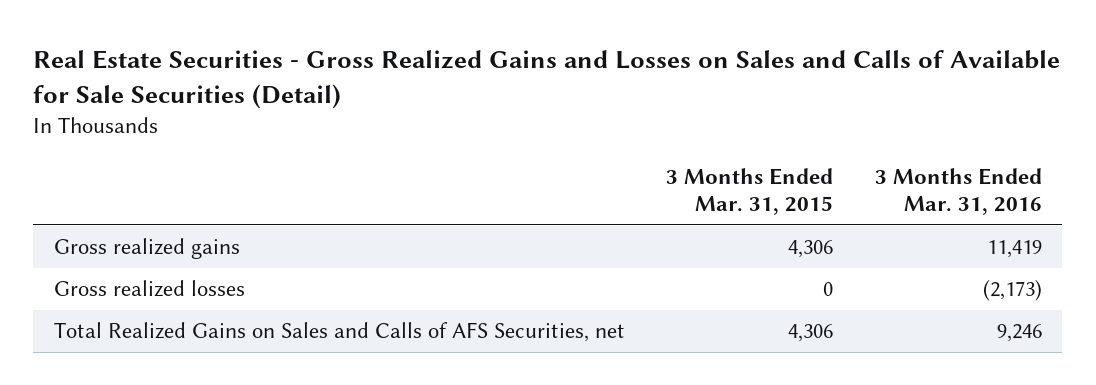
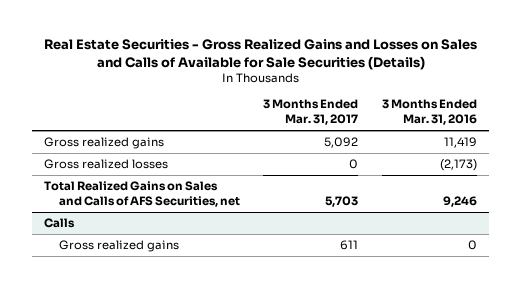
[33,50,1061,109] Real Estate Securities - Gross Realized Gains and Losses on Sales and Calls of Available for Sale Securities (Detail) -> [43,39,477,70] Real Estate Securities - Gross Realized Gains and Losses on Sales and Calls of Available for Sale Securities (Details)
[666,167,834,215] 3 Months Ended Mar. 31, 2015 -> none
none -> [263,99,359,126] 3 Months Ended Mar. 31, 2017
none -> [43,218,75,229] Calls
none -> [58,240,179,253] Gross realized gains

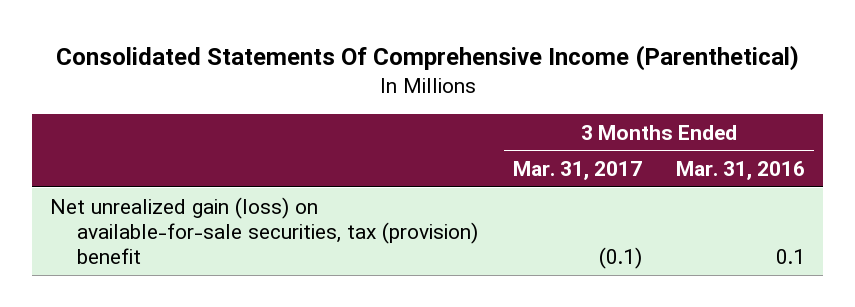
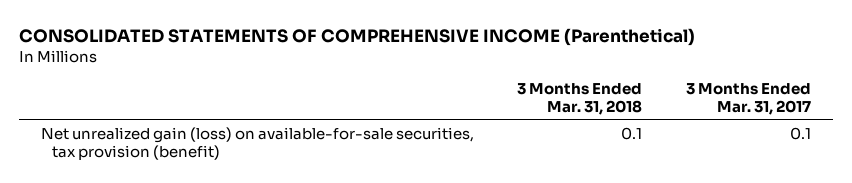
[55,44,799,71] Consolidated Statements Of Comprehensive Income (Parenthetical) -> [18,27,695,46] CONSOLIDATED STATEMENTS OF COMPREHENSIVE INCOME (Parenthetical)
[676,161,806,181] Mar. 31, 2016 -> none
none -> [517,83,643,116] 3 Months Ended Mar. 31, 2018
[49,196,478,265] Net unrealized gain (loss) on available-for-sale securities, tax (provision) benefit -> [40,126,474,161] Net unrealized gain (loss) on available-for-sale securities, tax provision (benefit)
[598,247,642,270] (0.1) -> [790,126,812,140] 0.1

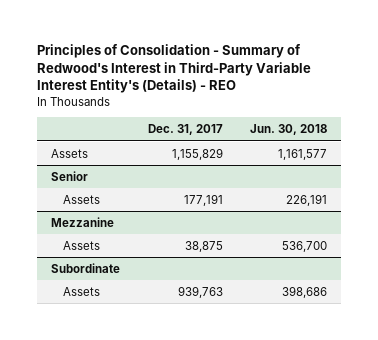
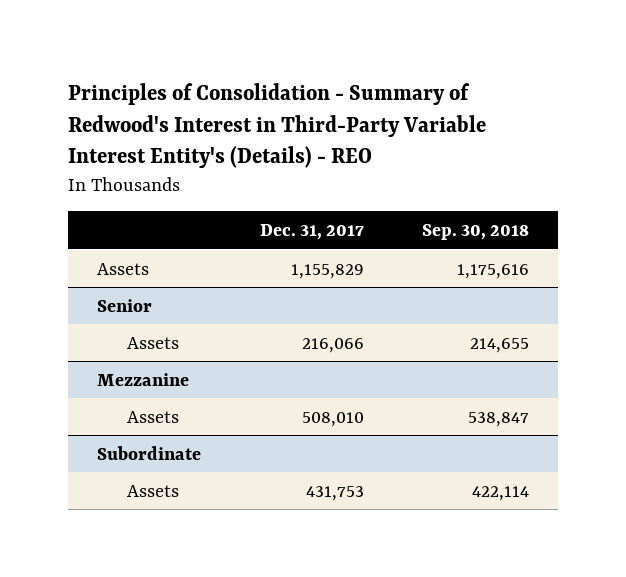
[250,124,328,136] Jun. 30, 2018 -> none
none -> [421,223,529,240] Sep. 30, 2018
[183,193,223,206] 177,191 -> [301,337,364,353] 216,066
[184,240,223,252] 38,875 -> [301,411,364,427] 508,010
[177,285,223,298] 939,763 -> [305,485,364,501] 431,753

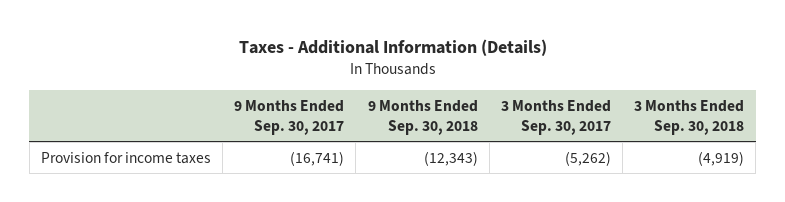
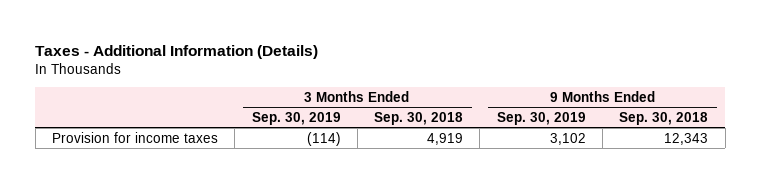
[234,99,345,135] 9 Months Ended Sep. 30, 2017 -> none
[500,99,611,135] 3 Months Ended Sep. 30, 2017 -> none
none -> [251,111,341,125] Sep. 30, 2019
none -> [496,111,586,125] Sep. 30, 2019
[423,150,478,166] (12,343) -> [664,132,709,145] 12,343
[698,150,745,166] (4,919) -> [427,132,464,145] 4,919

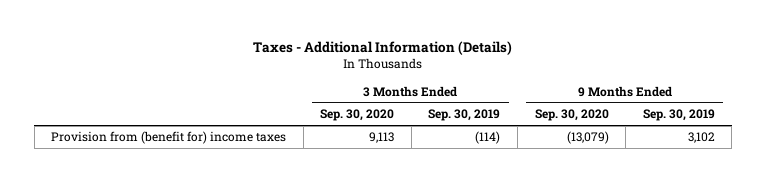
[374,111,464,125] Sep. 30, 2018 -> none
[619,111,709,125] Sep. 30, 2018 -> none
none -> [320,109,395,122] Sep. 30, 2020
none -> [534,109,609,122] Sep. 30, 2020
[51,131,218,143] Provision for income taxes -> [51,131,287,145] Provision from (benefit for) income taxes

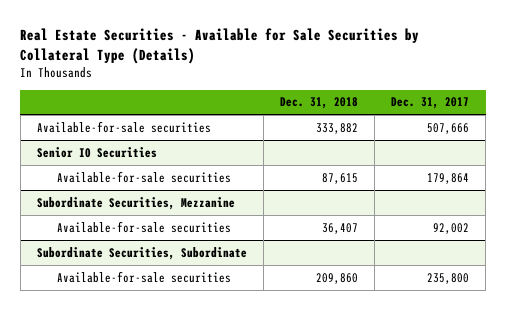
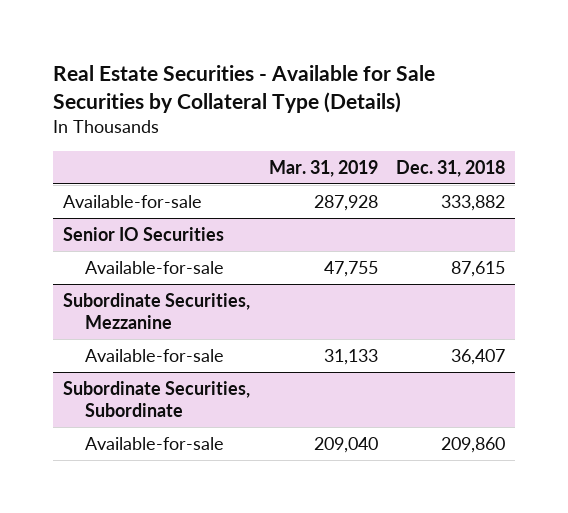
[391,97,470,110] Dec. 31, 2017 -> none
none -> [268,159,378,177] Mar. 31, 2019
[36,120,211,133] Available-for-sale securities -> [62,195,202,209] Available-for-sale
[56,170,231,183] Available-for-sale securities -> [84,261,224,275] Available-for-sale
[56,220,231,233] Available-for-sale securities -> [84,349,224,363] Available-for-sale
[56,270,231,283] Available-for-sale securities -> [84,437,224,451] Available-for-sale

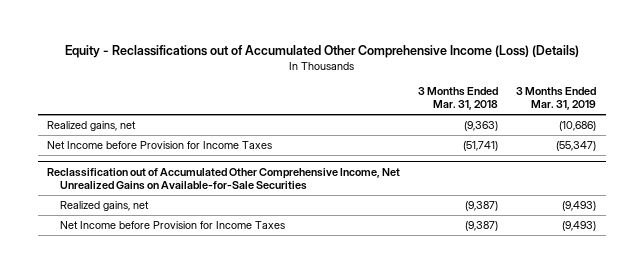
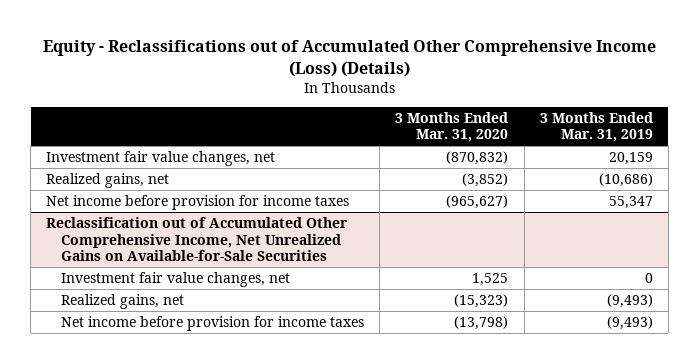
[418,86,499,111] 3 Months Ended Mar. 31, 2018 -> none
none -> [395,111,509,143] 3 Months Ended Mar. 31, 2020
none -> [46,150,276,166] Investment fair value changes, net
[46,141,272,150] Net Income before Provision for Income Taxes -> [46,194,350,210] Net income before provision for income taxes
[556,141,597,152] (55,347) -> [608,195,653,209] 55,347
none -> [61,271,291,287] Investment fair value changes, net
[59,221,285,230] Net Income before Provision for Income Taxes -> [61,315,365,331] Net income before provision for income taxes

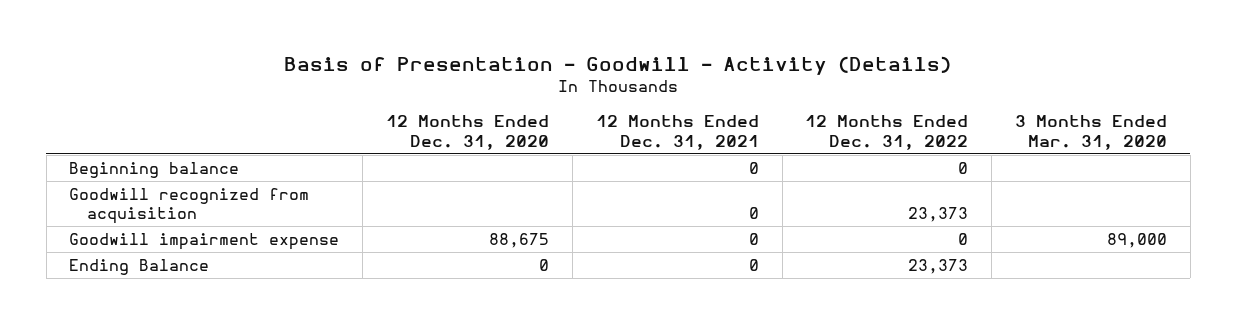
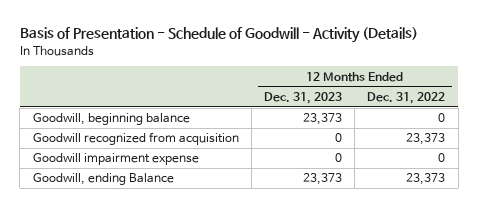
[284,55,952,75] Basis of Presentation - Goodwill - Activity (Details) -> [19,27,418,44] Basis of Presentation - Schedule of Goodwill - Activity (Details)
[386,115,550,150] 12 Months Ended Dec. 31, 2020 -> none
[595,115,759,150] 12 Months Ended Dec. 31, 2021 -> none
[1015,115,1168,150] 3 Months Ended Mar. 31, 2020 -> none
none -> [263,92,342,105] Dec. 31, 2023
[69,162,240,179] Beginning balance -> [32,113,190,126] Goodwill, beginning balance
[69,259,210,276] Ending Balance -> [32,173,174,186] Goodwill, ending Balance

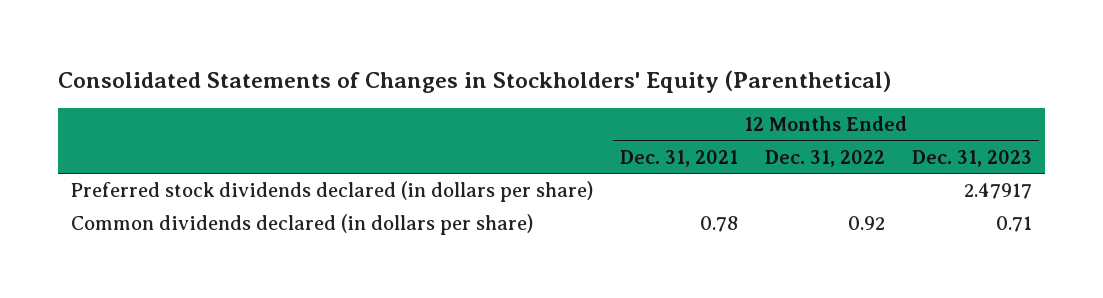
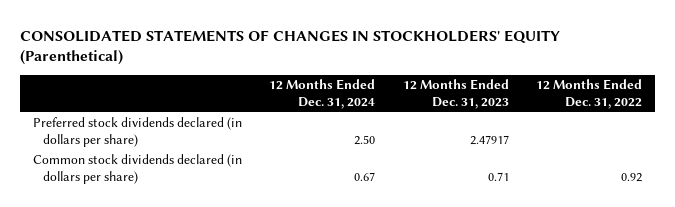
[57,70,891,94] Consolidated Statements of Changes in Stockholders' Equity (Parenthetical) -> [19,29,560,66] CONSOLIDATED STATEMENTS OF CHANGES IN STOCKHOLDERS' EQUITY (Parenthetical)
[620,149,739,167] Dec. 31, 2021 -> none
none -> [269,79,376,109] 12 Months Ended Dec. 31, 2024
[71,214,534,236] Common dividends declared (in dollars per share) -> [33,154,243,184] Common stock dividends declared (in dollars per share)

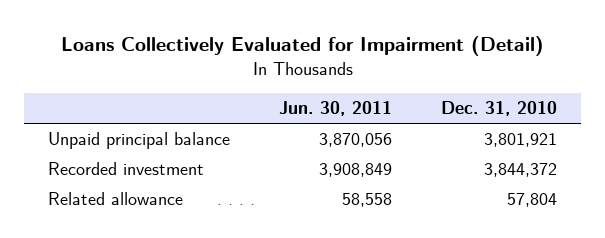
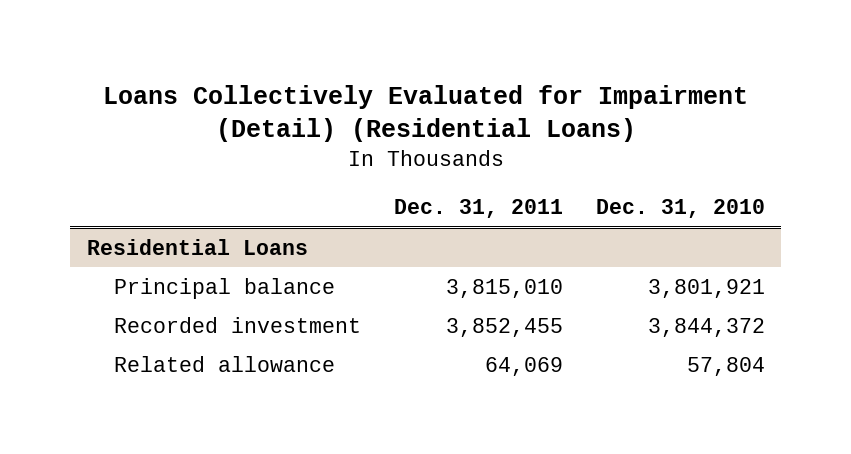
[60,36,544,57] Loans Collectively Evaluated for Impairment (Detail) -> [102,84,748,142] Loans Collectively Evaluated for Impairment (Detail) (Residential Loans)
[279,101,393,117] Jun. 30, 2011 -> none
none -> [393,199,563,219] Dec. 31, 2011
none -> [86,238,308,255] Residential Loans
[48,132,231,150] Unpaid principal balance -> [113,277,335,299] Principal balance

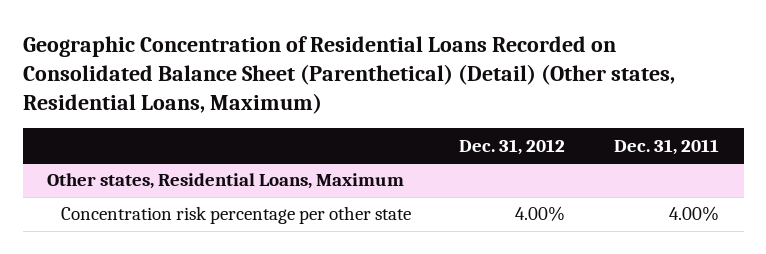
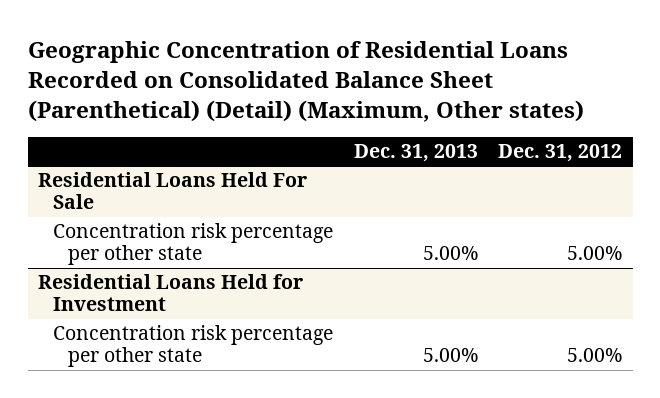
[22,35,675,114] Geographic Concentration of Residential Loans Recorded on Consolidated Balance Sheet (Parenthetical) (Detail) (Other states, Residential Loans, Maximum) -> [27,40,584,122] Geographic Concentration of Residential Loans Recorded on Consolidated Balance Sheet (Parenthetical) (Detail) (Maximum, Other states)
[614,138,720,155] Dec. 31, 2011 -> none
none -> [353,144,478,163] Dec. 31, 2013
[47,173,405,190] Other states, Residential Loans, Maximum -> none
none -> [38,172,308,210] Residential Loans Held For Sale
[515,206,566,222] 4.00% -> [567,246,623,261] 5.00%
none -> [38,274,304,312] Residential Loans Held for Investment
none -> [52,325,333,368] Concentration risk percentage per other state

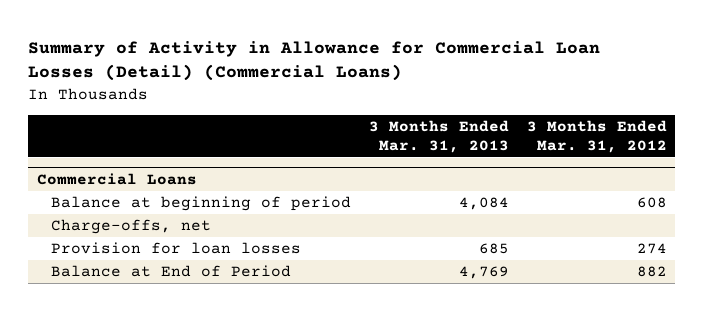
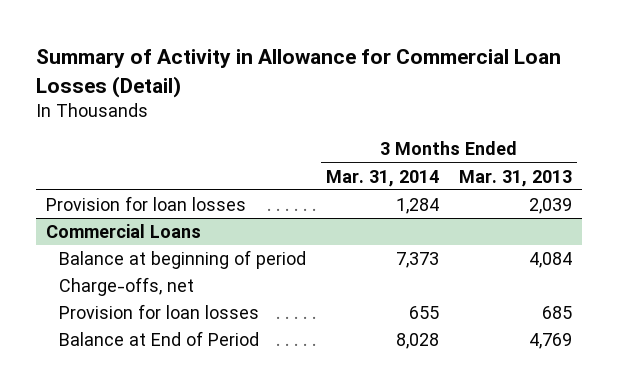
[28,40,601,82] Summary of Activity in Allowance for Commercial Loan Losses (Detail) (Commercial Loans) -> [36,49,562,98] Summary of Activity in Allowance for Commercial Loan Losses (Detail)
[526,119,667,153] 3 Months Ended Mar. 31, 2012 -> none
none -> [325,169,439,187] Mar. 31, 2014
none -> [46,196,247,212] Provision for loan losses

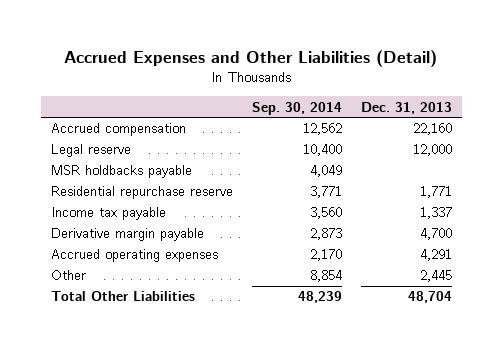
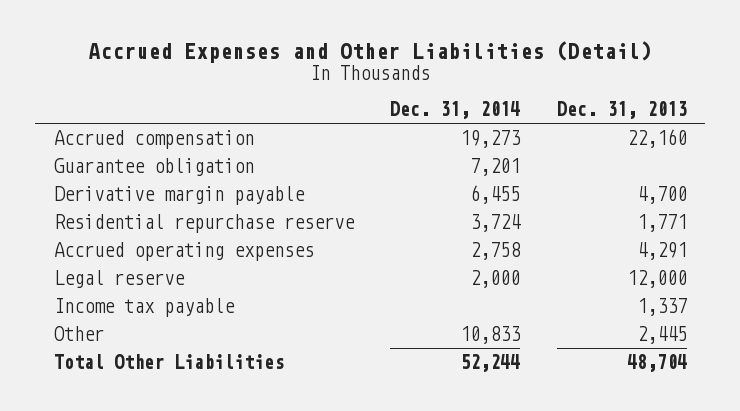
[251,101,342,115] Sep. 30, 2014 -> none
none -> [390,101,521,120] Dec. 31, 2014
[50,165,192,179] MSR holdbacks payable -> none
none -> [53,157,254,176] Guarantee obligation
[50,186,233,200] Residential repurchase reserve -> [53,213,355,233] Residential repurchase reserve
[50,144,131,158] Legal reserve -> [53,269,185,288] Legal reserve
[50,207,166,221] Income tax payable -> [53,297,235,317] Income tax payable

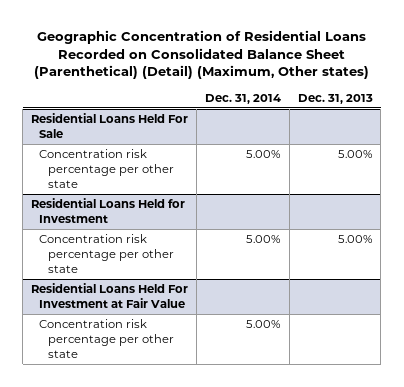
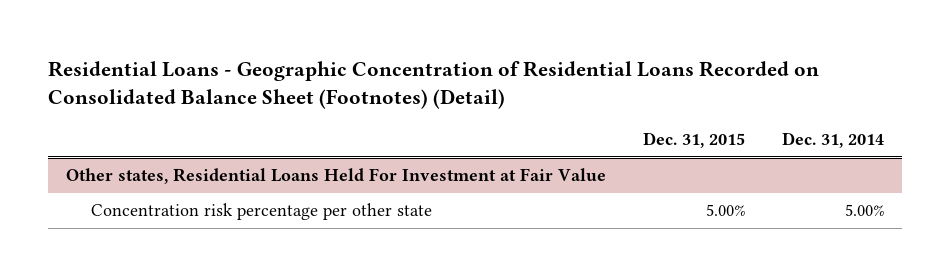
[33,29,369,80] Geographic Concentration of Residential Loans Recorded on Consolidated Balance Sheet (Parenthetical) (Detail) (Maximum, Other states) -> [47,60,819,110] Residential Loans - Geographic Concentration of Residential Loans Recorded on Consolidated Balance Sheet (Footnotes) (Detail)
[297,93,373,104] Dec. 31, 2013 -> none
none -> [643,132,746,149] Dec. 31, 2015
[31,112,189,138] Residential Loans Held For Sale -> none
[39,148,174,188] Concentration risk percentage per other state -> none
[31,197,186,223] Residential Loans Held for Investment -> none
[39,233,174,273] Concentration risk percentage per other state -> none
[31,282,189,308] Residential Loans Held For Investment at Fair Value -> [66,168,607,185] Other states, Residential Loans Held For Investment at Fair Value

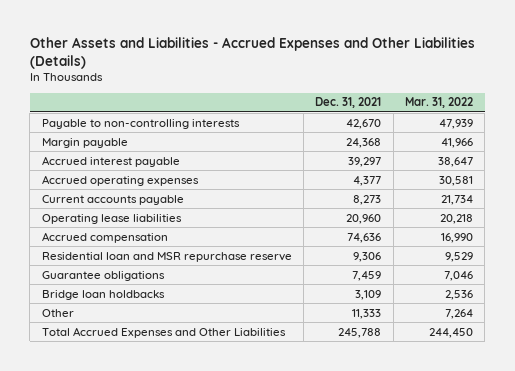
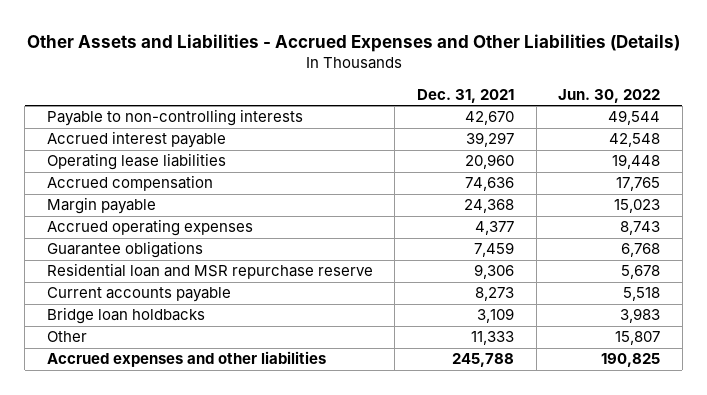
[405,97,474,109] Mar. 31, 2022 -> none
none -> [558,88,661,103] Jun. 30, 2022
[41,137,128,148] Margin payable -> [46,197,156,215] Margin payable
[41,174,199,186] Accrued operating expenses -> [46,219,253,237] Accrued operating expenses
[41,251,292,262] Residential loan and MSR repurchase reserve -> [46,263,373,280] Residential loan and MSR repurchase reserve
[41,194,184,205] Current accounts payable -> [46,287,231,303] Current accounts payable
[41,326,286,338] Total Accrued Expenses and Other Liabilities -> [46,351,326,368] Accrued expenses and other liabilities

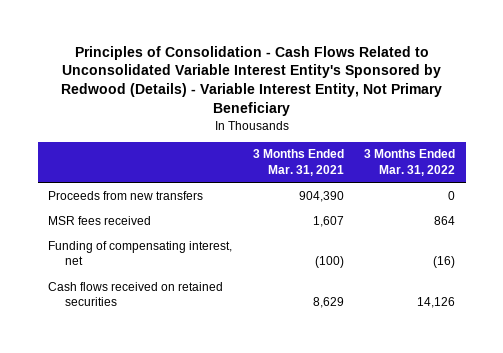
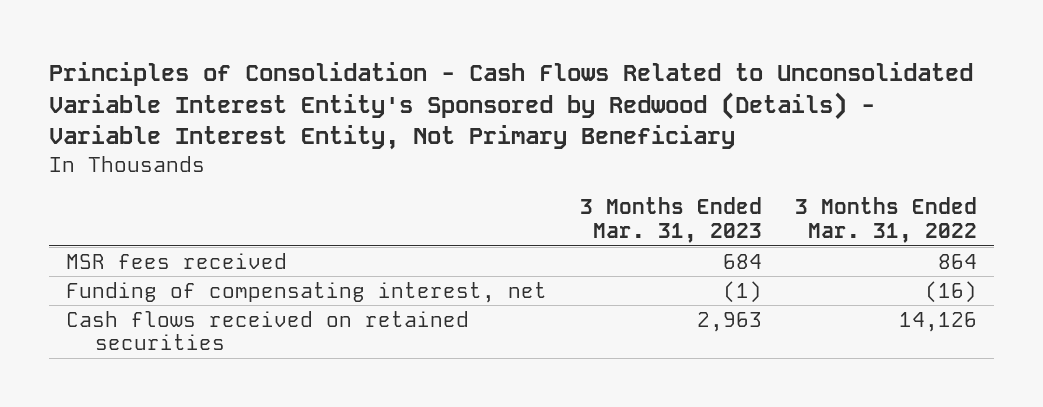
[252,149,344,176] 3 Months Ended Mar. 31, 2021 -> none
none -> [579,197,762,243] 3 Months Ended Mar. 31, 2023
[47,190,203,200] Proceeds from new transfers -> none

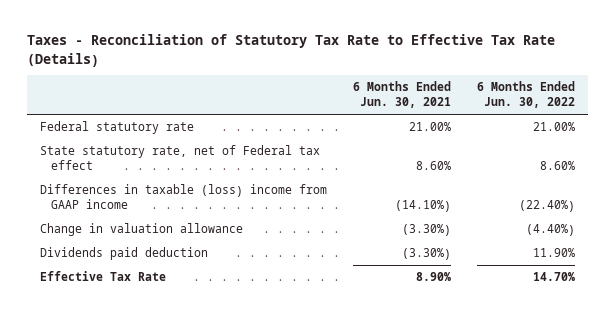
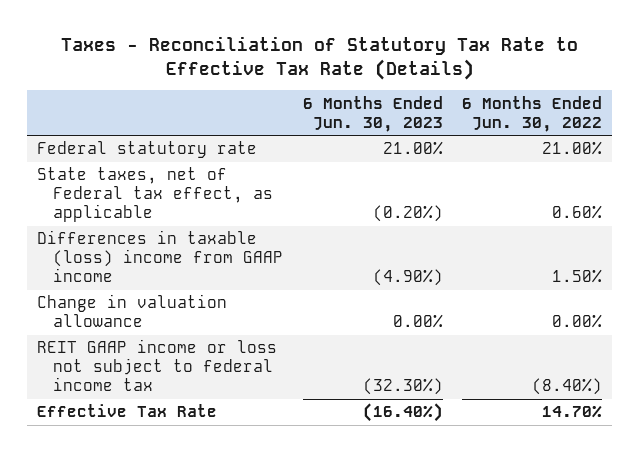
[353,81,452,109] 6 Months Ended Jun. 30, 2021 -> none
none -> [302,95,443,132] 6 Months Ended Jun. 30, 2023
[40,247,209,261] Dividends paid deduction -> none
[40,145,321,171] State statutory rate, net of Federal tax effect -> [37,167,273,223] State taxes, net of Federal tax effect, as applicable
[540,161,576,171] 8.60% -> [552,205,603,220] 0.60%
[519,200,576,213] (22.40%) -> [552,269,603,284] 1.50%
[526,224,576,237] (4.40%) -> [552,314,603,329] 0.00%
none -> [37,339,278,392] REIT GAAP income or loss not subject to federal income tax

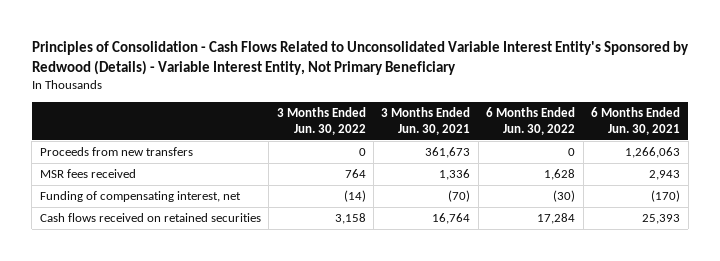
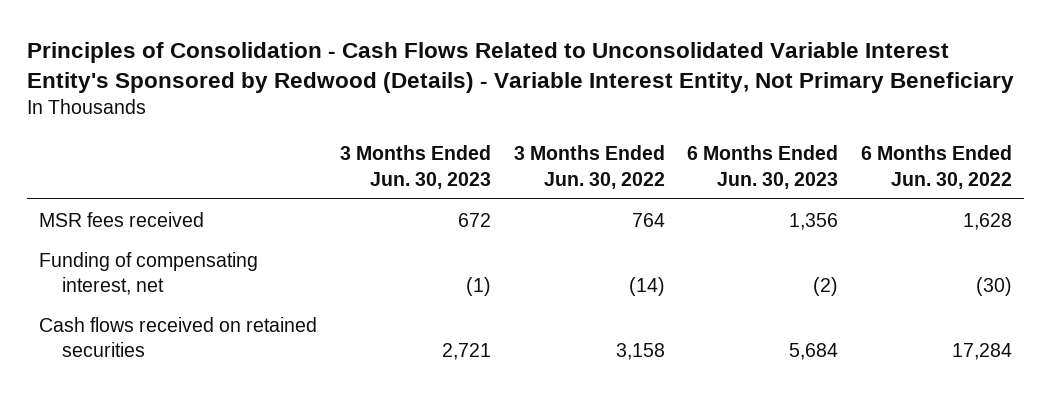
[381,106,471,136] 3 Months Ended Jun. 30, 2021 -> none
[591,106,681,136] 6 Months Ended Jun. 30, 2021 -> none
none -> [339,145,491,189] 3 Months Ended Jun. 30, 2023
none -> [687,145,839,189] 6 Months Ended Jun. 30, 2023
[39,147,193,157] Proceeds from new transfers -> none

